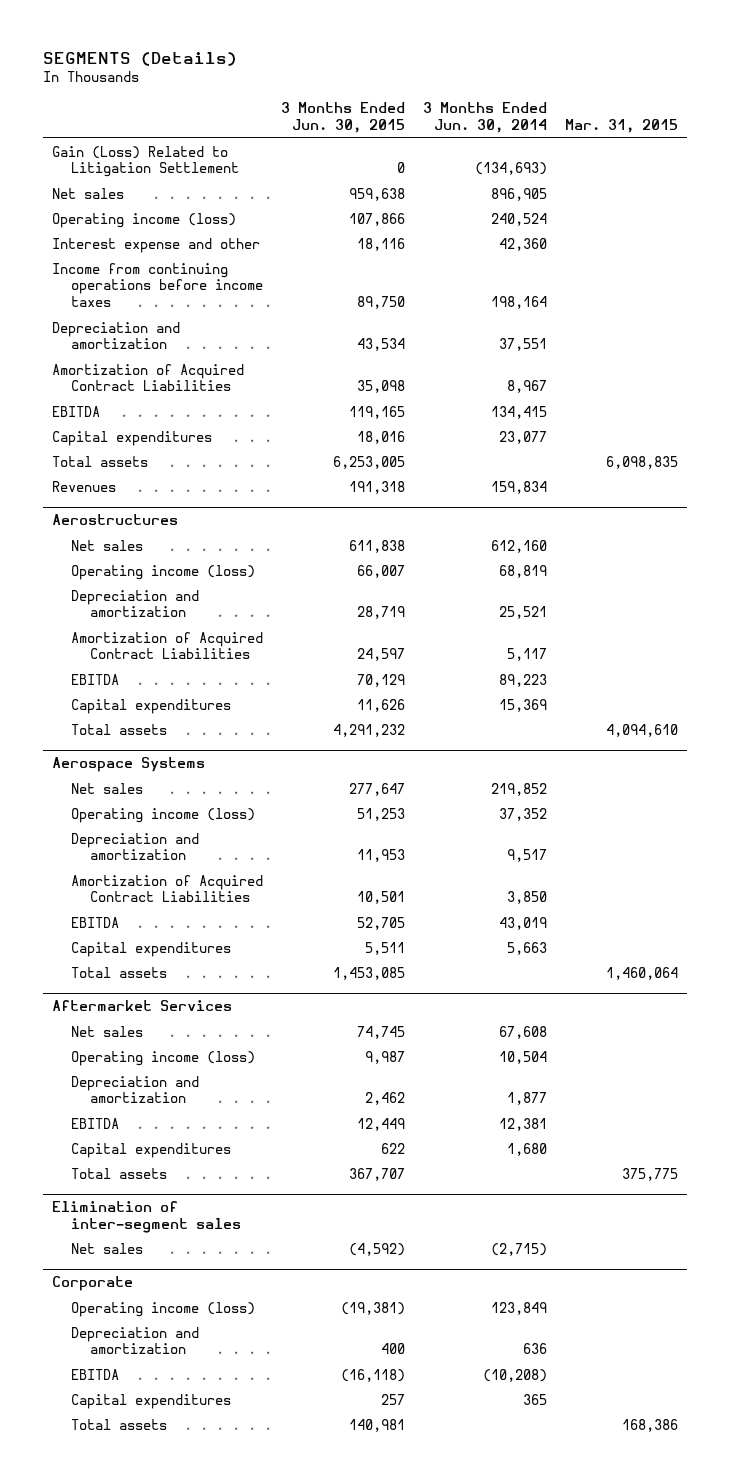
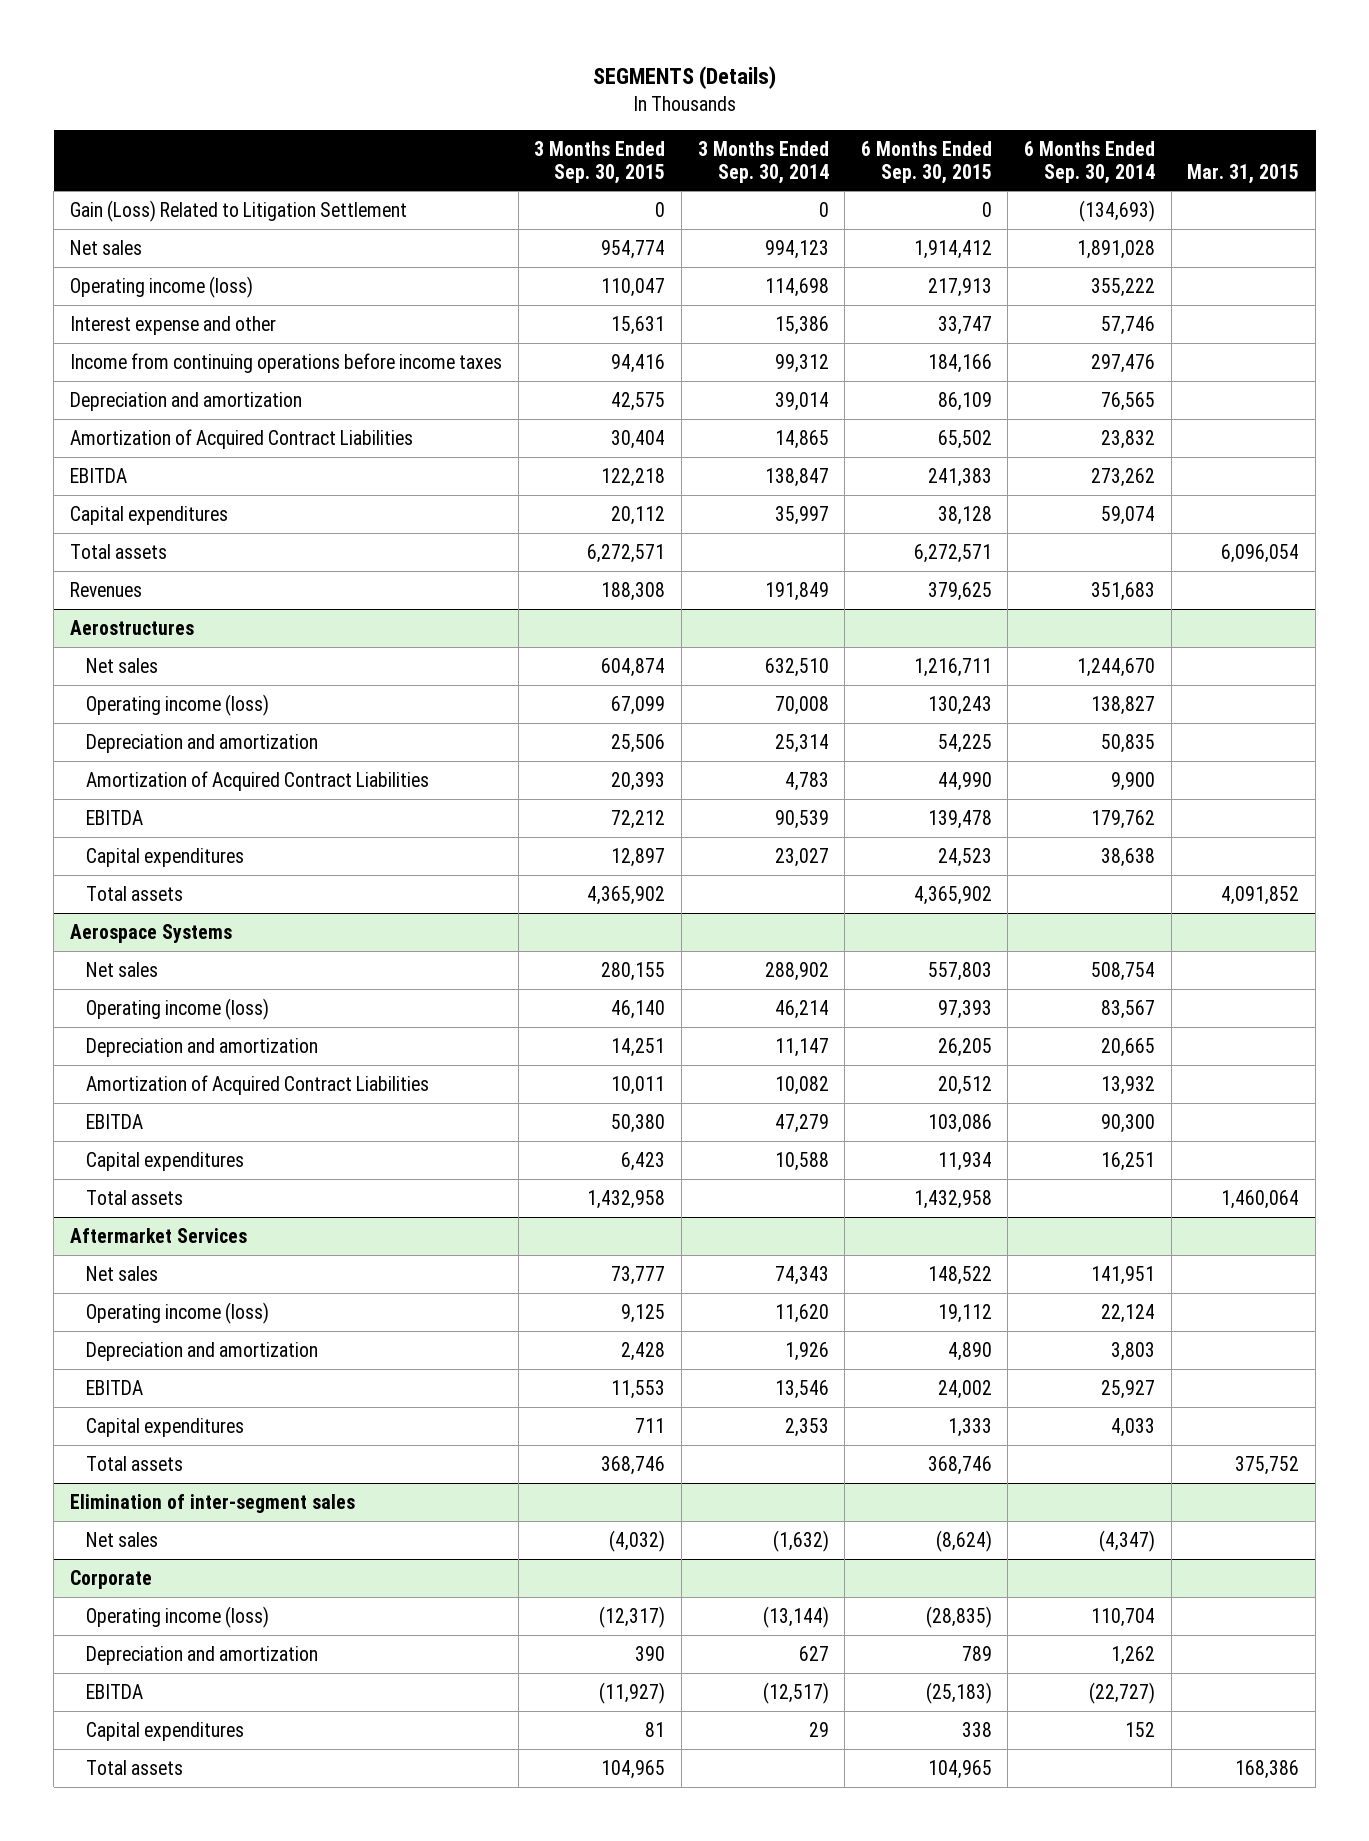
[280,102,405,134] 3 Months Ended Jun. 30, 2015 -> none
[422,102,547,134] 3 Months Ended Jun. 30, 2014 -> none
none -> [534,140,666,184] 3 Months Ended Sep. 30, 2015
none -> [697,140,829,184] 3 Months Ended Sep. 30, 2014
none -> [860,140,992,184] 6 Months Ended Sep. 30, 2015
none -> [1024,140,1156,184] 6 Months Ended Sep. 30, 2014
[605,455,678,469] 6,098,835 -> [1221,543,1300,563] 6,096,054
[605,723,678,737] 4,094,610 -> [1221,885,1300,905] 4,091,852
[621,1167,678,1181] 375,775 -> [1235,1455,1300,1475] 375,752

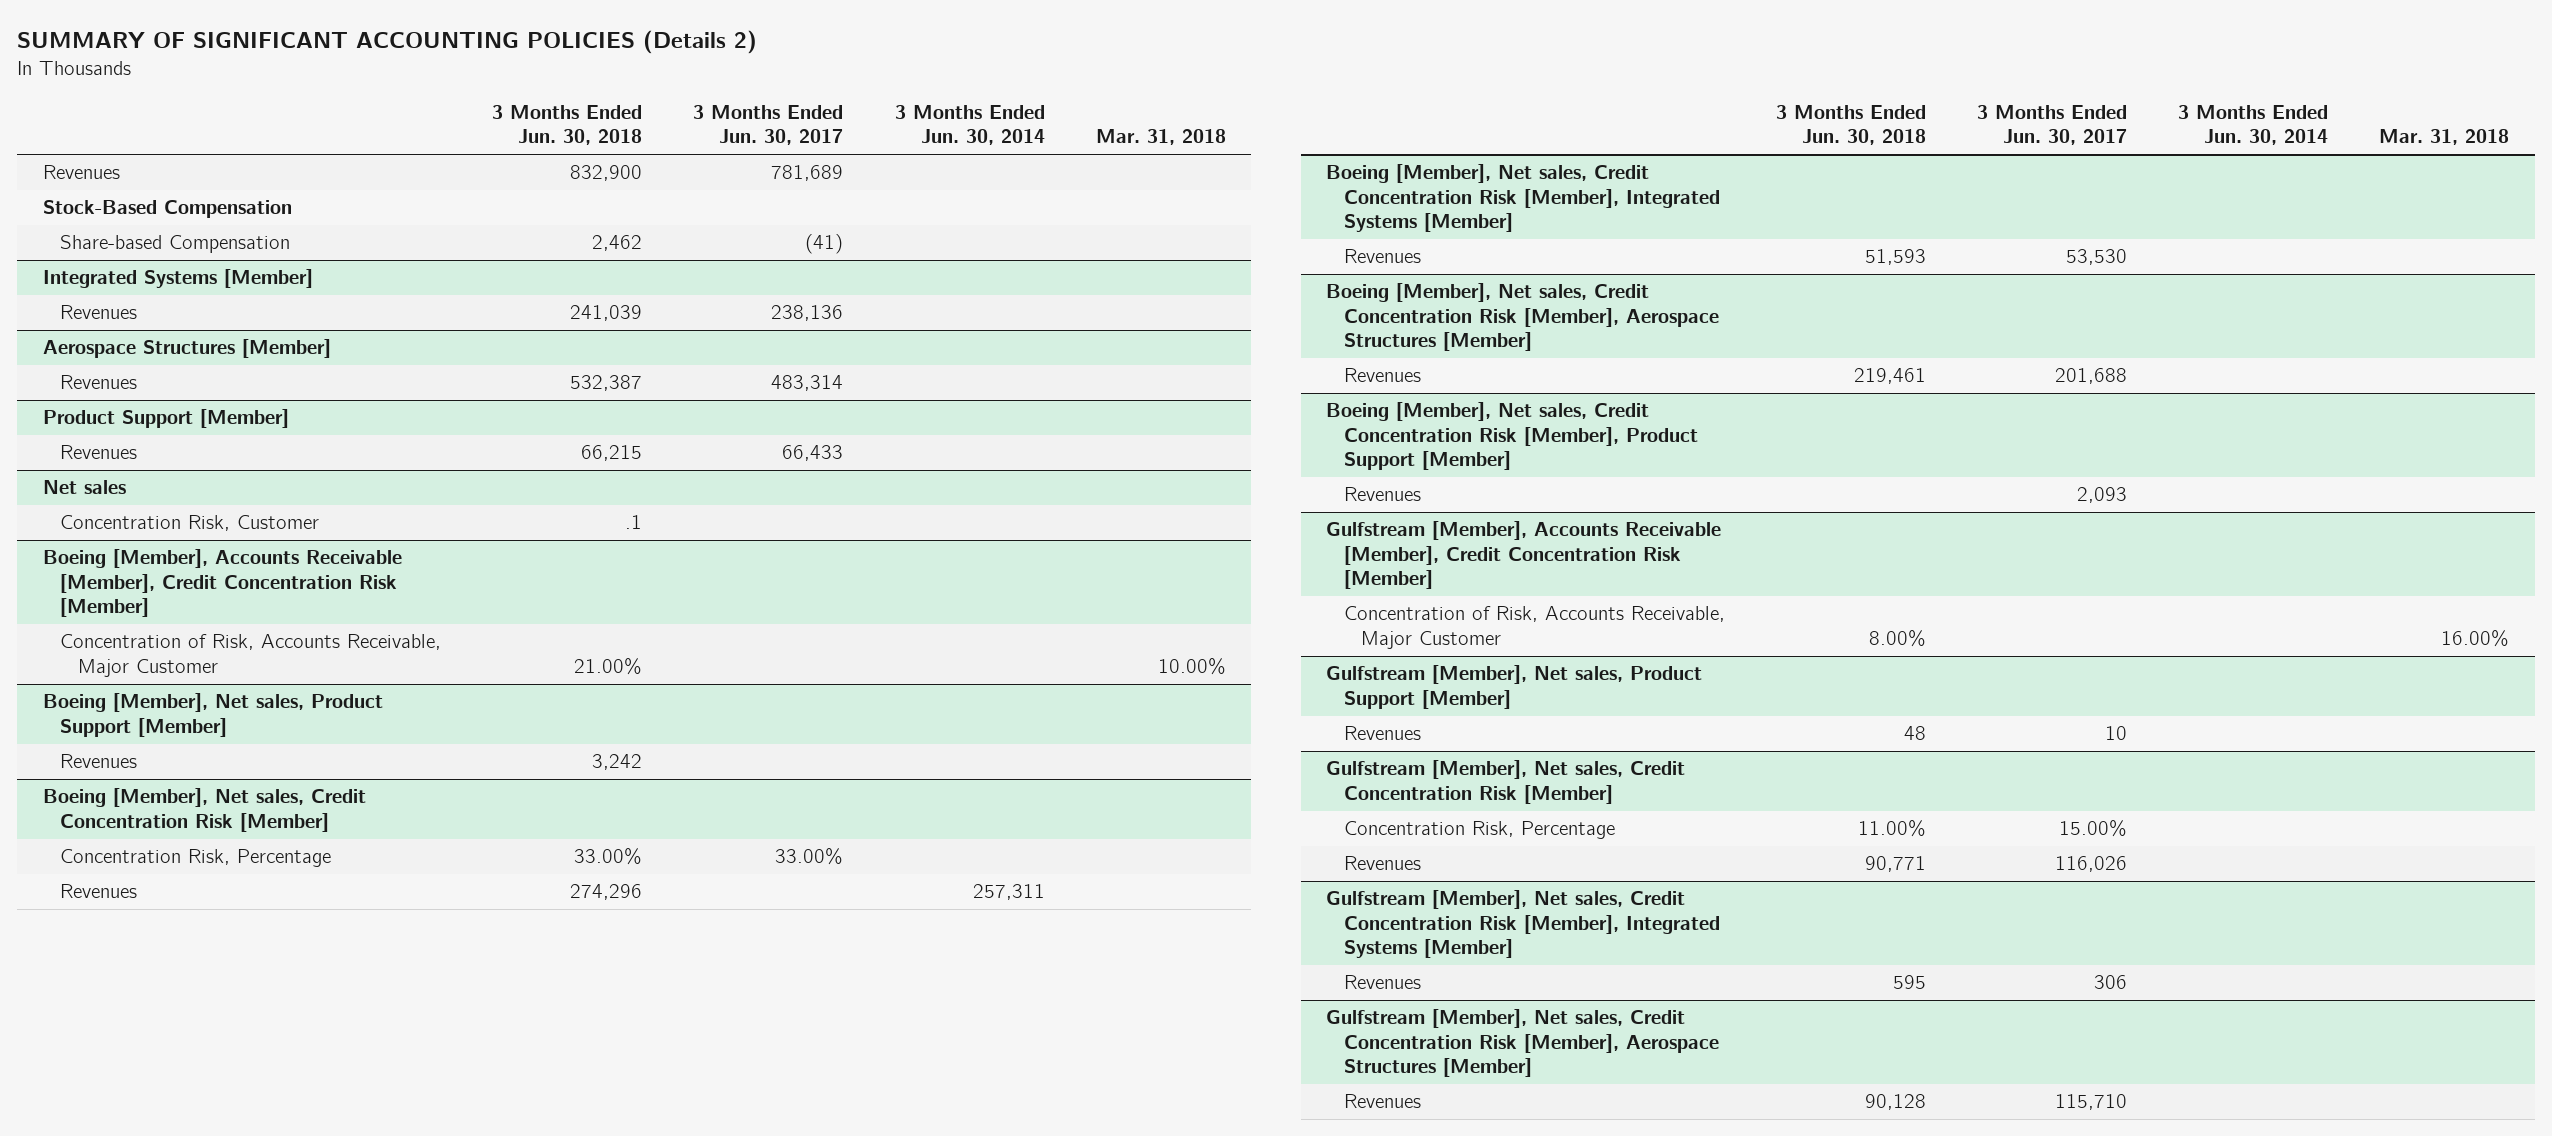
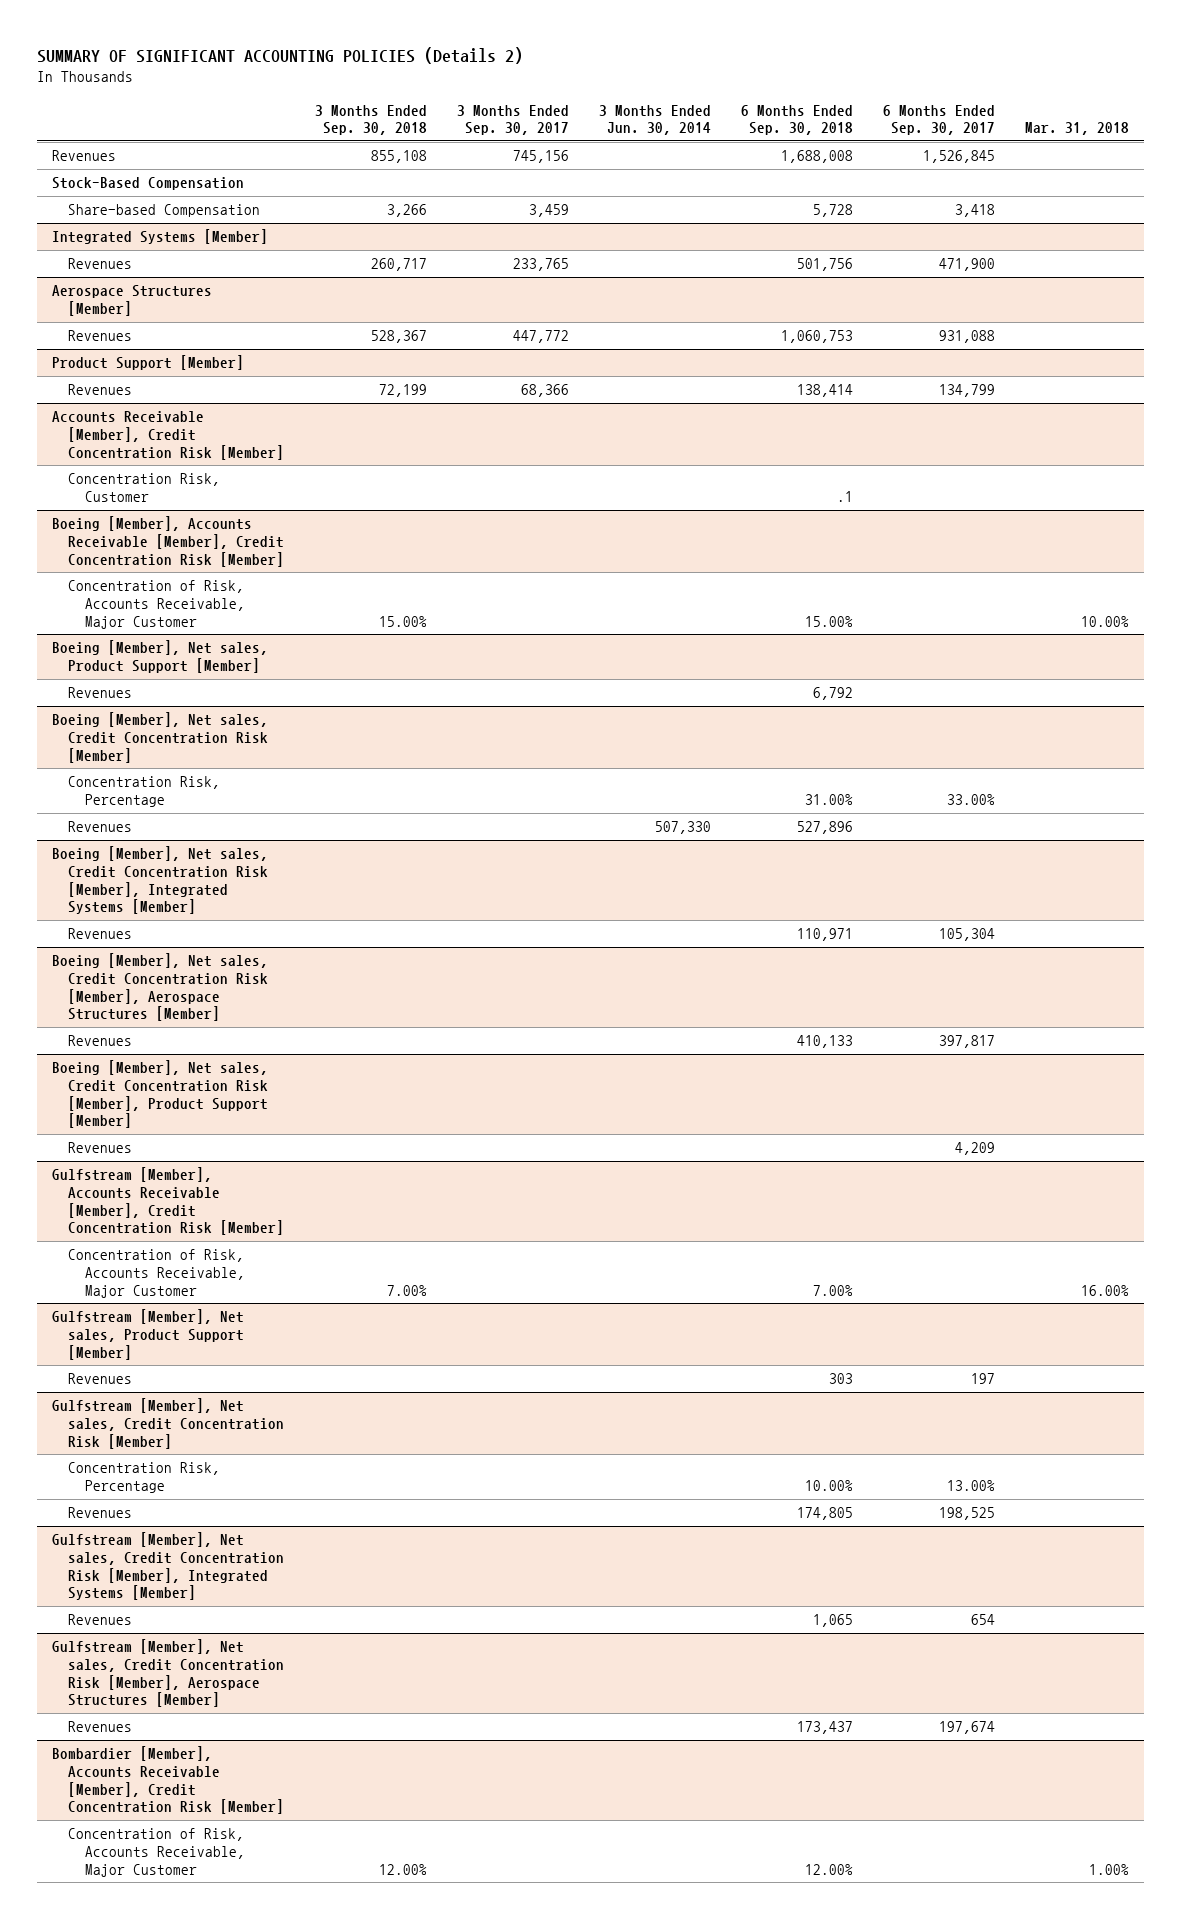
[492,104,643,146] 3 Months Ended Jun. 30, 2018 -> none
[693,104,844,146] 3 Months Ended Jun. 30, 2017 -> none
none -> [314,104,427,136] 3 Months Ended Sep. 30, 2018
none -> [456,104,569,136] 3 Months Ended Sep. 30, 2017
none -> [740,104,853,136] 6 Months Ended Sep. 30, 2018
none -> [882,104,995,136] 6 Months Ended Sep. 30, 2017
[42,480,126,495] Net sales -> none
[60,515,320,532] Concentration Risk, Customer -> none
none -> [52,411,285,460] Accounts Receivable [Member], Credit Concentration Risk [Member]
none -> [68,473,221,502] Concentration Risk, Customer
[972,884,1045,901] 257,311 -> [654,821,711,835] 507,330
none -> [52,1746,285,1815] Bombardier [Member], Accounts Receivable [Member], Credit Concentration Risk [Member]
none -> [68,1828,245,1877] Concentration of Risk, Accounts Receivable, Major Customer

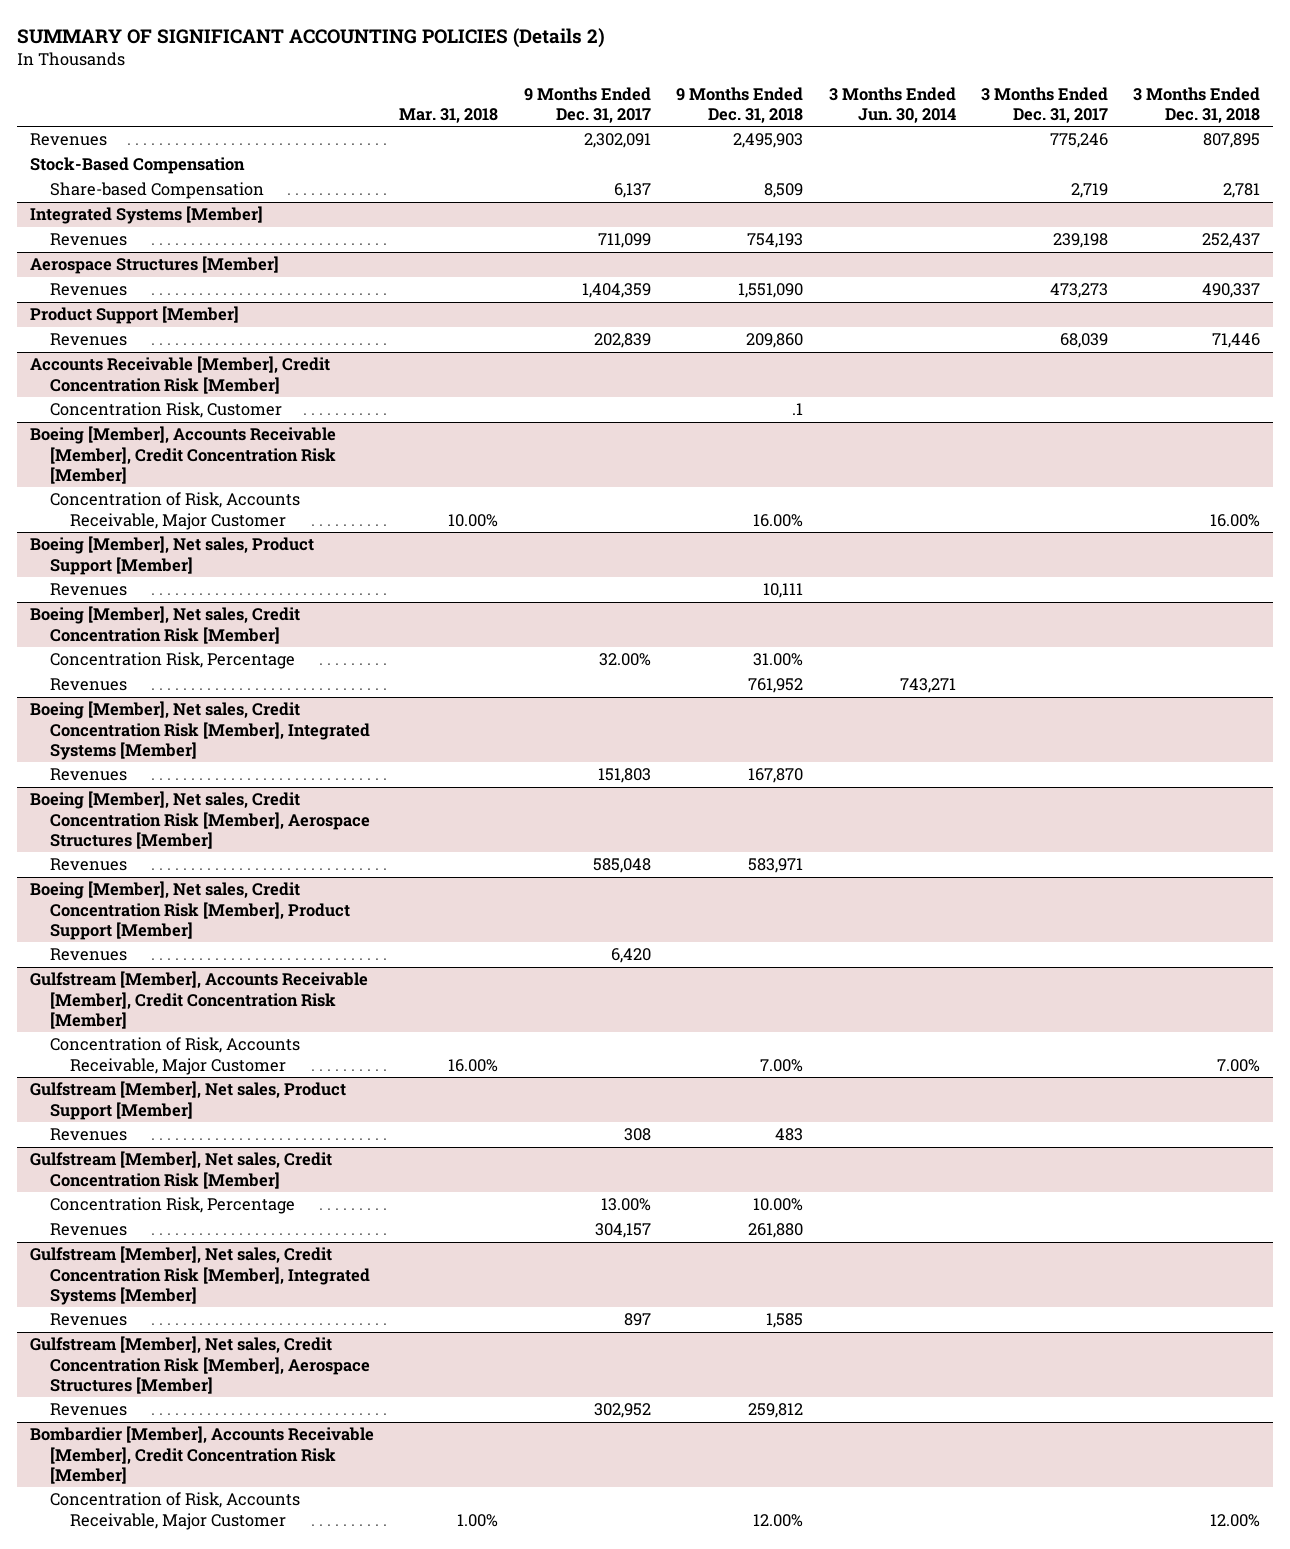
[314,104,427,136] 3 Months Ended Sep. 30, 2018 -> none
[456,104,569,136] 3 Months Ended Sep. 30, 2017 -> none
[740,104,853,136] 6 Months Ended Sep. 30, 2018 -> none
[882,104,995,136] 6 Months Ended Sep. 30, 2017 -> none
none -> [523,86,651,123] 9 Months Ended Dec. 31, 2017
none -> [676,86,804,123] 9 Months Ended Dec. 31, 2018
none -> [980,86,1108,123] 3 Months Ended Dec. 31, 2017
none -> [1133,86,1261,123] 3 Months Ended Dec. 31, 2018
[654,821,711,835] 507,330 -> [899,678,956,694] 743,271

